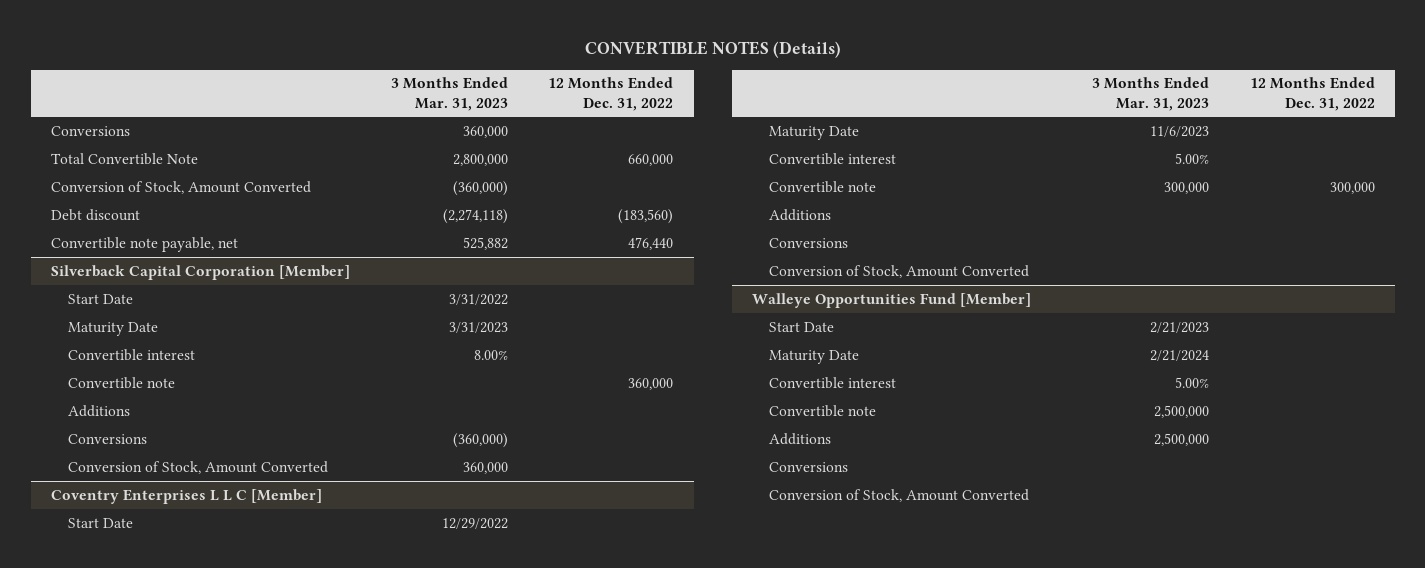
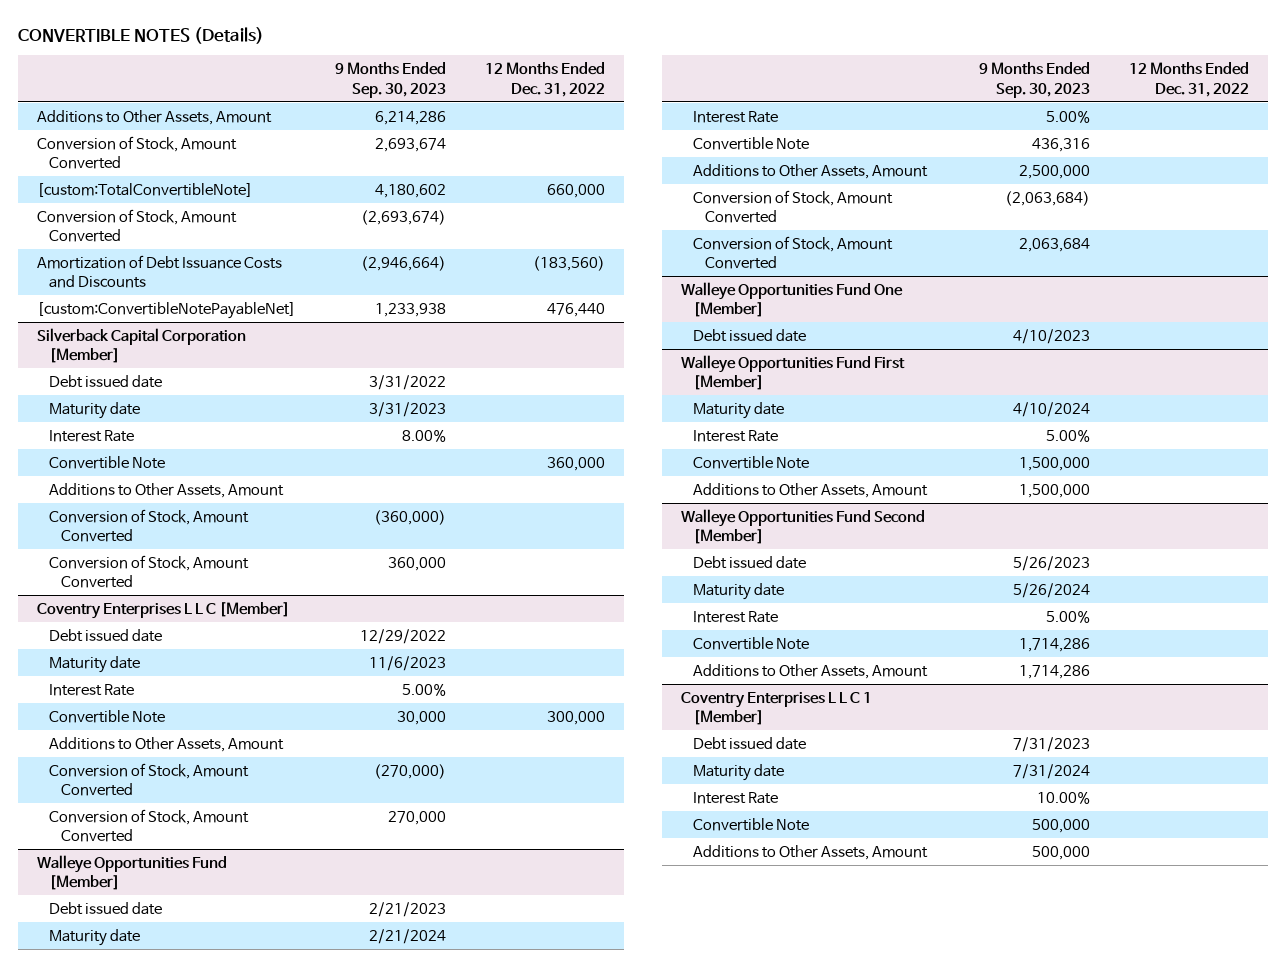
[390,77,508,111] 3 Months Ended Mar. 31, 2023 -> none
none -> [334,62,446,98] 9 Months Ended Sep. 30, 2023
[50,125,130,136] Conversions -> none
[50,152,198,165] Total Convertible Note -> none
none -> [37,109,273,125] Additions to Other Assets, Amount
none -> [37,182,254,197] [custom:TotalConvertibleNote]
none -> [37,208,238,243] Conversion of Stock, Amount Converted
[50,208,140,221] Debt discount -> [37,254,283,289] Amortization of Debt Issuance Costs and Discounts
[50,236,238,252] Convertible note payable, net -> [37,301,297,319] [custom:ConvertibleNotePayableNet]
[67,433,147,444] Conversions -> none
[67,293,133,304] Start Date -> [48,374,162,388] Debt issued date
[67,321,158,336] Maturity Date -> [48,401,140,419] Maturity date
[67,348,195,361] Convertible interest -> [48,429,134,442] Interest Rate
[67,376,175,389] Convertible note -> [48,455,165,469] Convertible Note
[67,404,130,417] Additions -> [48,482,284,498] Additions to Other Assets, Amount
none -> [48,554,249,589] Conversion of Stock, Amount Converted
[769,237,849,248] Conversions -> none
[67,517,133,528] Start Date -> [48,628,162,642] Debt issued date
[769,125,860,140] Maturity Date -> [48,655,140,673] Maturity date
[769,152,897,165] Convertible interest -> [48,683,134,696] Interest Rate
[769,180,877,193] Convertible note -> [48,709,165,723] Convertible Note
[769,208,832,221] Additions -> [48,736,284,752] Additions to Other Assets, Amount
none -> [48,808,249,843] Conversion of Stock, Amount Converted
[769,461,849,472] Conversions -> none
[769,321,835,332] Start Date -> [48,901,162,915] Debt issued date
[769,349,860,364] Maturity Date -> [48,928,140,946] Maturity date
[769,376,897,389] Convertible interest -> [692,110,778,123] Interest Rate
[769,404,877,417] Convertible note -> [692,136,809,150] Convertible Note
[769,432,832,445] Additions -> [692,163,928,179] Additions to Other Assets, Amount
none -> [692,235,893,270] Conversion of Stock, Amount Converted
none -> [681,281,904,318] Walleye Opportunities Fund One [Member]
none -> [692,328,806,342] Debt issued date
none -> [681,354,906,391] Walleye Opportunities Fund First [Member]
none -> [692,401,784,419] Maturity date
none -> [692,429,778,442] Interest Rate
none -> [692,455,809,469] Convertible Note
none -> [692,482,928,498] Additions to Other Assets, Amount
none -> [681,508,926,545] Walleye Opportunities Fund Second [Member]
none -> [692,555,806,569] Debt issued date
none -> [692,582,784,600] Maturity date
none -> [692,610,778,623] Interest Rate
none -> [692,636,809,650] Convertible Note
none -> [692,663,928,679] Additions to Other Assets, Amount
none -> [681,691,873,726] Coventry Enterprises L L C 1 [Member]
none -> [692,736,806,750] Debt issued date
none -> [692,763,784,781] Maturity date
none -> [692,791,778,804] Interest Rate
none -> [692,817,809,831] Convertible Note
none -> [692,844,928,860] Additions to Other Assets, Amount

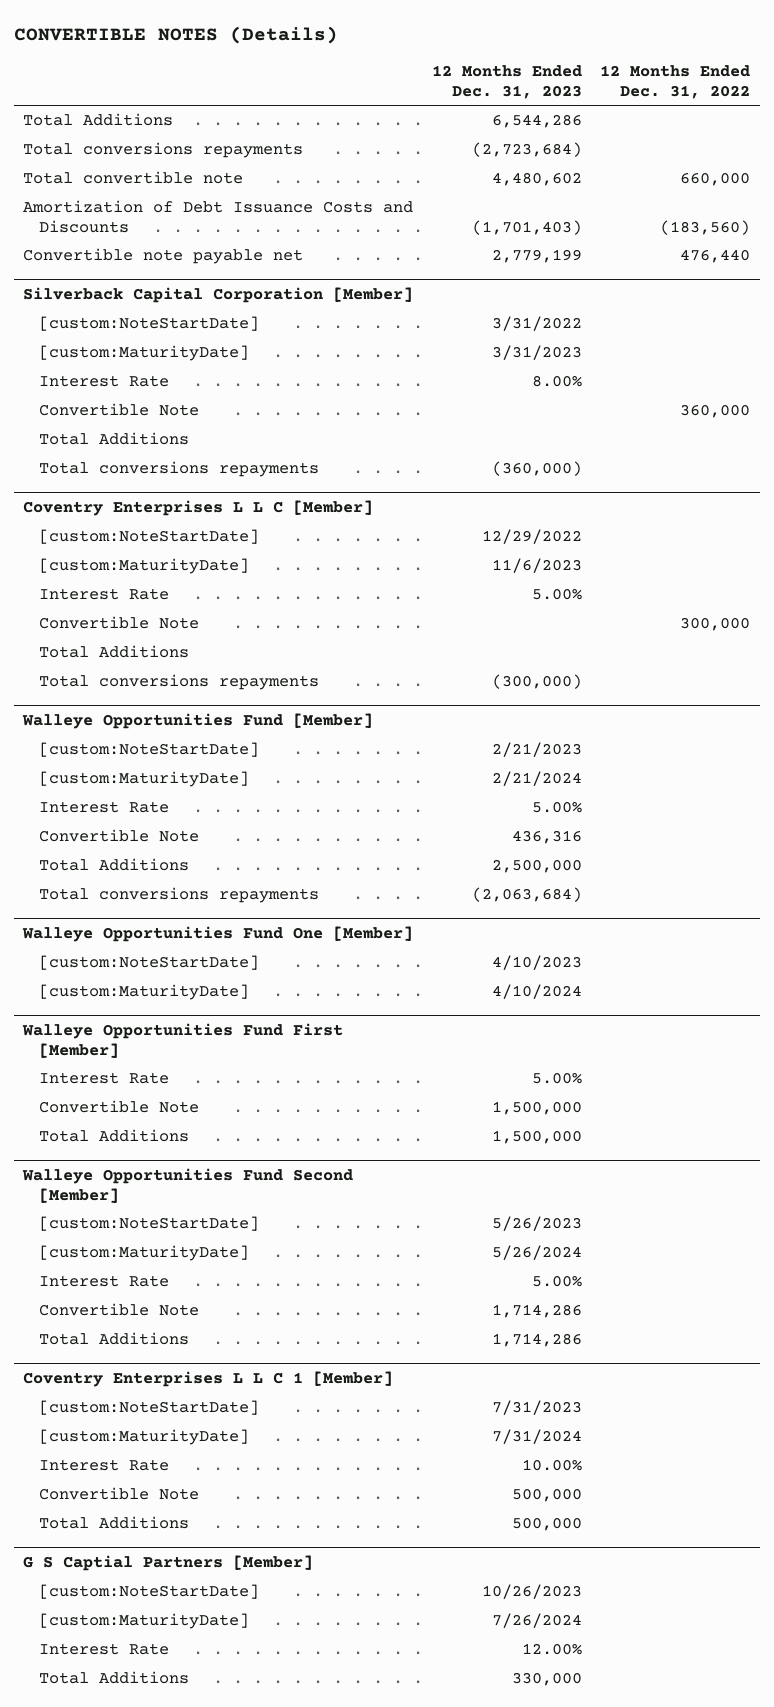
[334,62,446,98] 9 Months Ended Sep. 30, 2023 -> none
none -> [431,65,582,99] 12 Months Ended Dec. 31, 2023
[37,208,238,243] Conversion of Stock, Amount Converted -> none
[37,109,273,125] Additions to Other Assets, Amount -> [23,113,174,127] Total Additions
[37,135,238,170] Conversion of Stock, Amount Converted -> [23,142,304,159] Total conversions repayments
[37,182,254,197] [custom:TotalConvertibleNote] -> [23,171,244,185] Total convertible note
[37,301,297,319] [custom:ConvertibleNotePayableNet] -> [23,248,304,265] Convertible note payable net
[48,374,162,388] Debt issued date -> [39,316,260,332] [custom:NoteStartDate]
[48,401,140,419] Maturity date -> [39,345,250,362] [custom:MaturityDate]
[48,554,249,589] Conversion of Stock, Amount Converted -> none
[48,482,284,498] Additions to Other Assets, Amount -> [39,432,190,446] Total Additions
[48,508,249,543] Conversion of Stock, Amount Converted -> [39,461,320,478] Total conversions repayments
[48,628,162,642] Debt issued date -> [39,529,260,545] [custom:NoteStartDate]
[48,655,140,673] Maturity date -> [39,558,250,575] [custom:MaturityDate]
[48,808,249,843] Conversion of Stock, Amount Converted -> none
[48,736,284,752] Additions to Other Assets, Amount -> [39,645,190,659] Total Additions
[48,762,249,797] Conversion of Stock, Amount Converted -> [39,674,320,691] Total conversions repayments
[48,901,162,915] Debt issued date -> [39,742,260,758] [custom:NoteStartDate]
[48,928,140,946] Maturity date -> [39,771,250,788] [custom:MaturityDate]
[692,235,893,270] Conversion of Stock, Amount Converted -> none
[692,163,928,179] Additions to Other Assets, Amount -> [39,858,190,872] Total Additions
[692,189,893,224] Conversion of Stock, Amount Converted -> [39,887,320,904] Total conversions repayments
[692,328,806,342] Debt issued date -> [39,955,260,971] [custom:NoteStartDate]
none -> [39,984,250,1001] [custom:MaturityDate]
[692,401,784,419] Maturity date -> none
[692,482,928,498] Additions to Other Assets, Amount -> [39,1129,190,1143] Total Additions
[692,555,806,569] Debt issued date -> [39,1216,260,1232] [custom:NoteStartDate]
[692,582,784,600] Maturity date -> [39,1245,250,1262] [custom:MaturityDate]
[692,663,928,679] Additions to Other Assets, Amount -> [39,1332,190,1346] Total Additions
[692,736,806,750] Debt issued date -> [39,1400,260,1416] [custom:NoteStartDate]
[692,763,784,781] Maturity date -> [39,1429,250,1446] [custom:MaturityDate]
[692,844,928,860] Additions to Other Assets, Amount -> [39,1516,190,1530] Total Additions
none -> [23,1555,314,1572] G S Captial Partners [Member]
none -> [39,1584,260,1600] [custom:NoteStartDate]
none -> [39,1613,250,1630] [custom:MaturityDate]
none -> [39,1643,170,1656] Interest Rate
none -> [39,1671,190,1685] Total Additions

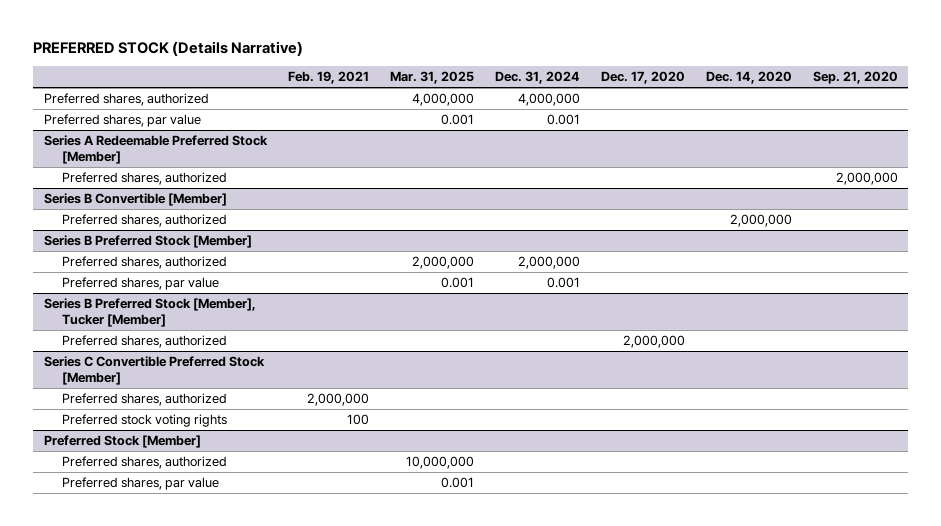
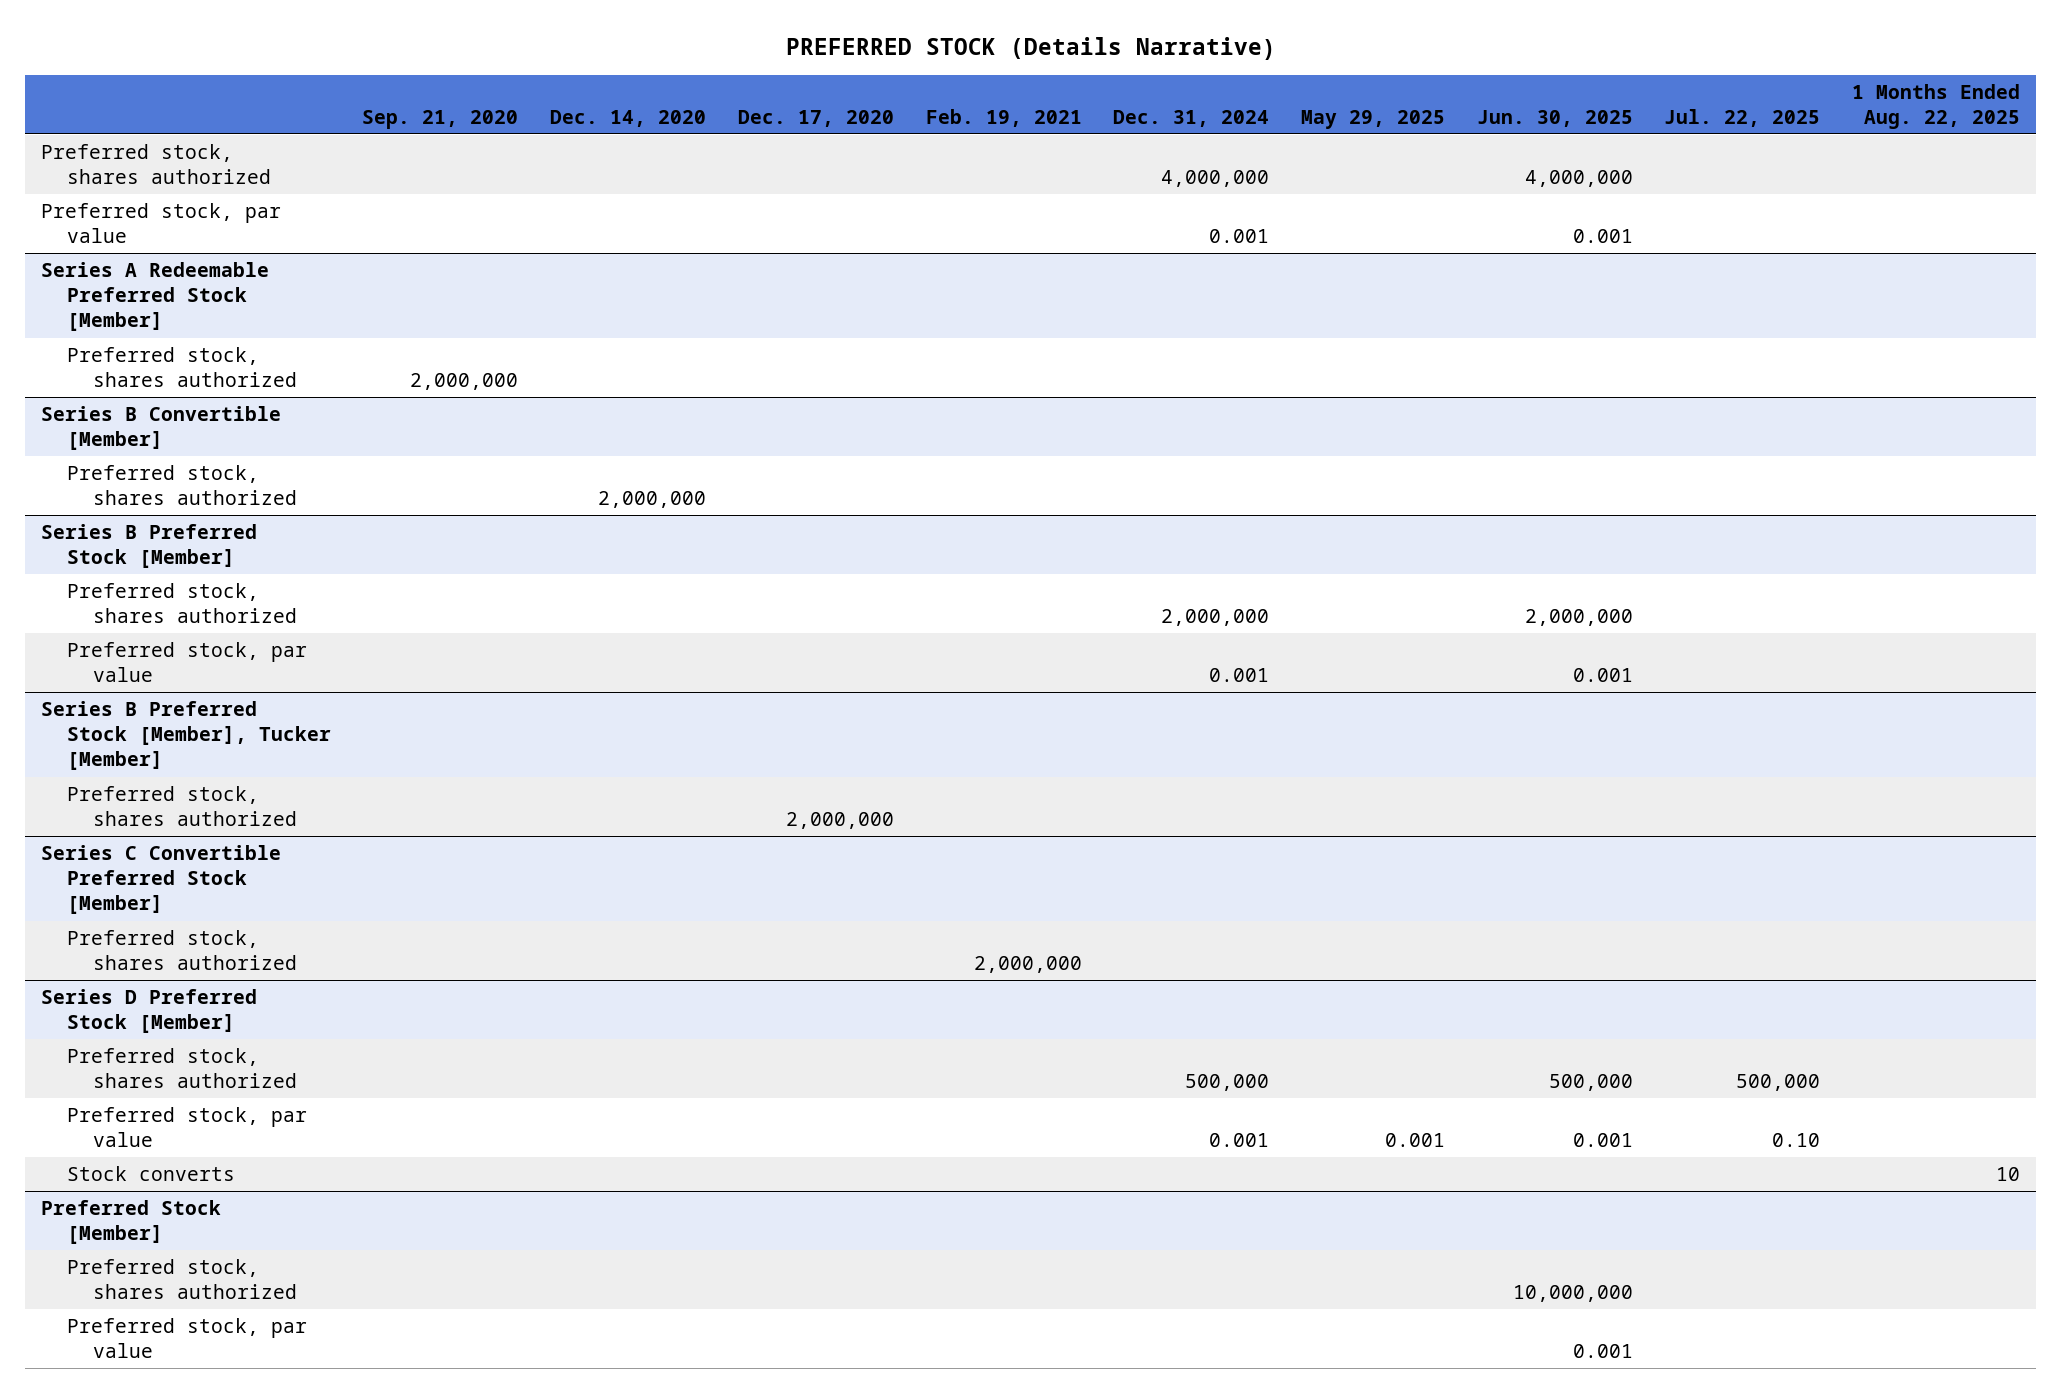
[389,71,474,85] Mar. 31, 2025 -> none
none -> [1301,109,1446,129] May 29, 2025
none -> [1476,109,1633,127] Jun. 30, 2025
none -> [1664,108,1821,127] Jul. 22, 2025
none -> [1852,83,2021,129] 1 Months Ended Aug. 22, 2025
[43,93,209,107] Preferred shares, authorized -> [40,144,271,185] Preferred stock, shares authorized
[43,114,201,128] Preferred shares, par value -> [40,203,281,244] Preferred stock, par value
[62,172,228,186] Preferred shares, authorized -> [66,347,297,388] Preferred stock, shares authorized
[62,214,228,228] Preferred shares, authorized -> [66,465,297,506] Preferred stock, shares authorized
[62,256,228,270] Preferred shares, authorized -> [66,583,297,624] Preferred stock, shares authorized
[62,277,220,291] Preferred shares, par value -> [66,642,307,683] Preferred stock, par value
[62,335,228,349] Preferred shares, authorized -> [66,786,297,827] Preferred stock, shares authorized
[62,414,228,428] Preferred stock voting rights -> none
[62,393,228,407] Preferred shares, authorized -> [66,930,297,971] Preferred stock, shares authorized
none -> [40,989,257,1034] Series D Preferred Stock [Member]
none -> [66,1048,297,1089] Preferred stock, shares authorized
none -> [66,1107,307,1148] Preferred stock, par value
none -> [66,1166,235,1182] Stock converts
[62,456,228,470] Preferred shares, authorized -> [66,1259,297,1300] Preferred stock, shares authorized
[62,477,220,491] Preferred shares, par value -> [66,1318,307,1359] Preferred stock, par value

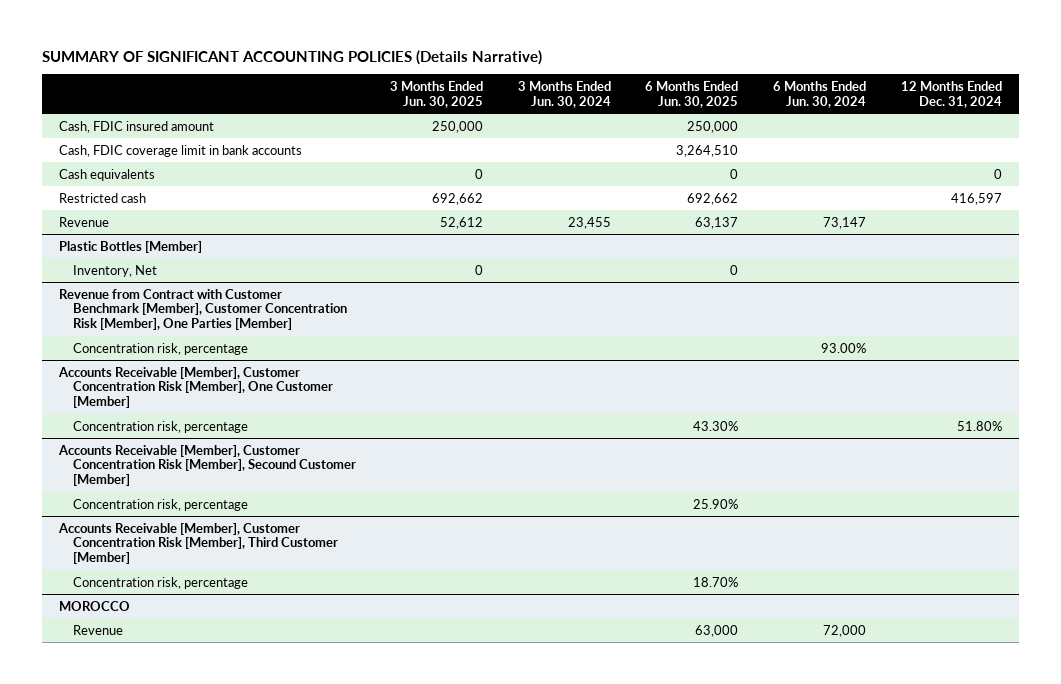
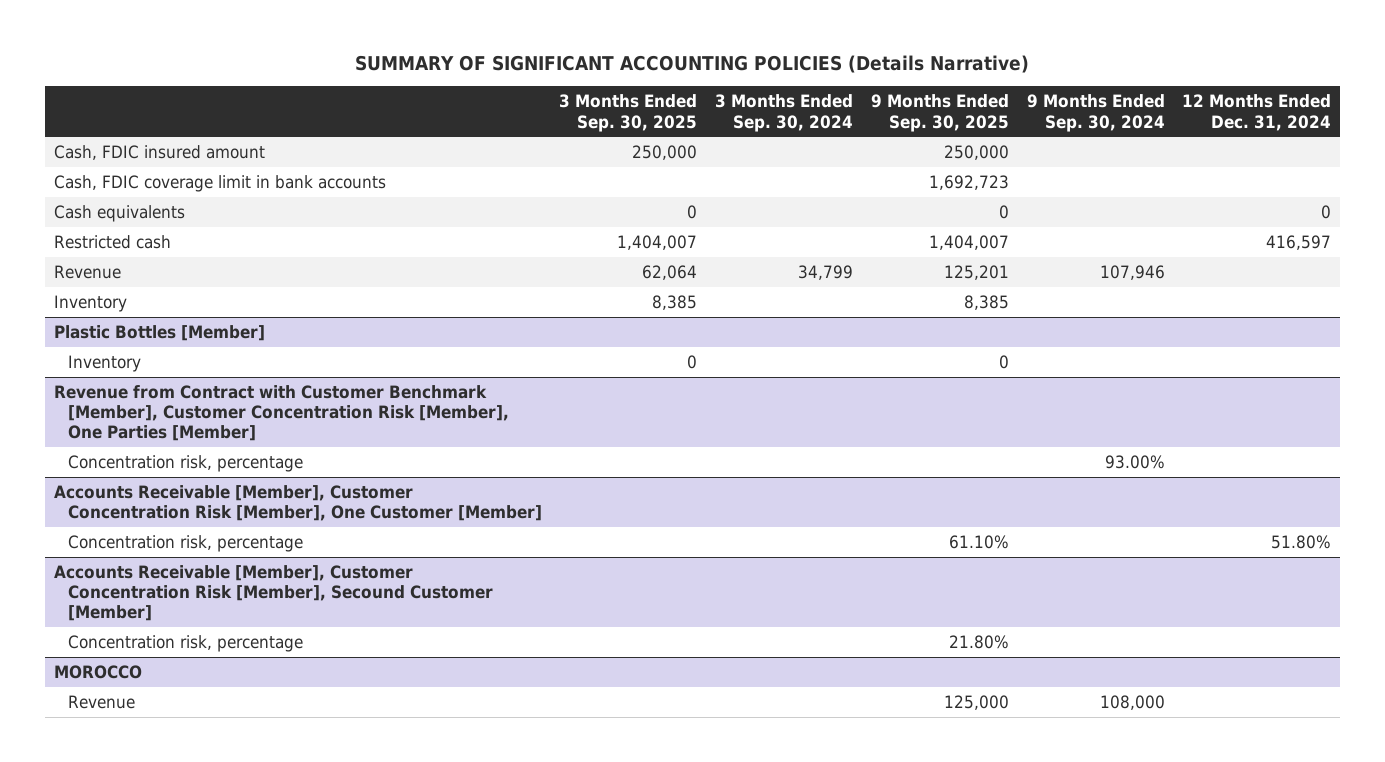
[390,80,484,108] 3 Months Ended Jun. 30, 2025 -> none
[517,80,611,108] 3 Months Ended Jun. 30, 2024 -> none
[645,80,739,108] 6 Months Ended Jun. 30, 2025 -> none
[772,80,866,108] 6 Months Ended Jun. 30, 2024 -> none
none -> [559,94,698,132] 3 Months Ended Sep. 30, 2025
none -> [715,94,854,132] 3 Months Ended Sep. 30, 2024
none -> [870,94,1009,132] 9 Months Ended Sep. 30, 2025
none -> [1026,94,1165,132] 9 Months Ended Sep. 30, 2024
none -> [53,294,127,312] Inventory
[72,264,157,277] Inventory, Net -> [67,354,141,372] Inventory
[58,522,338,565] Accounts Receivable [Member], Customer Concentration Risk [Member], Third Customer [Member] -> none
[72,576,248,589] Concentration risk, percentage -> none

